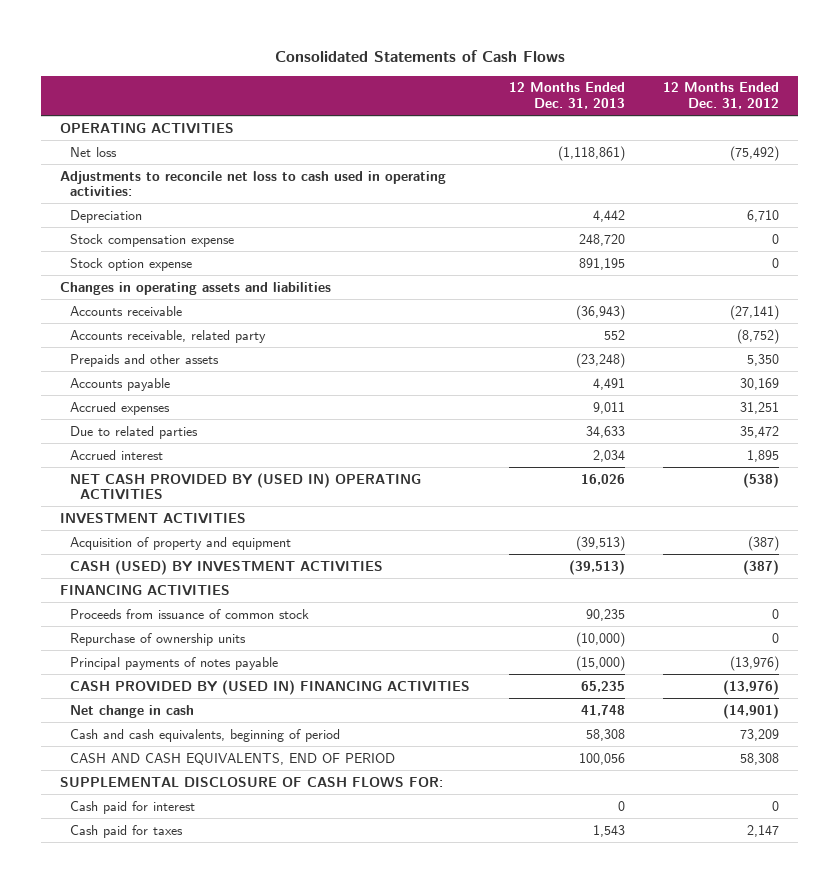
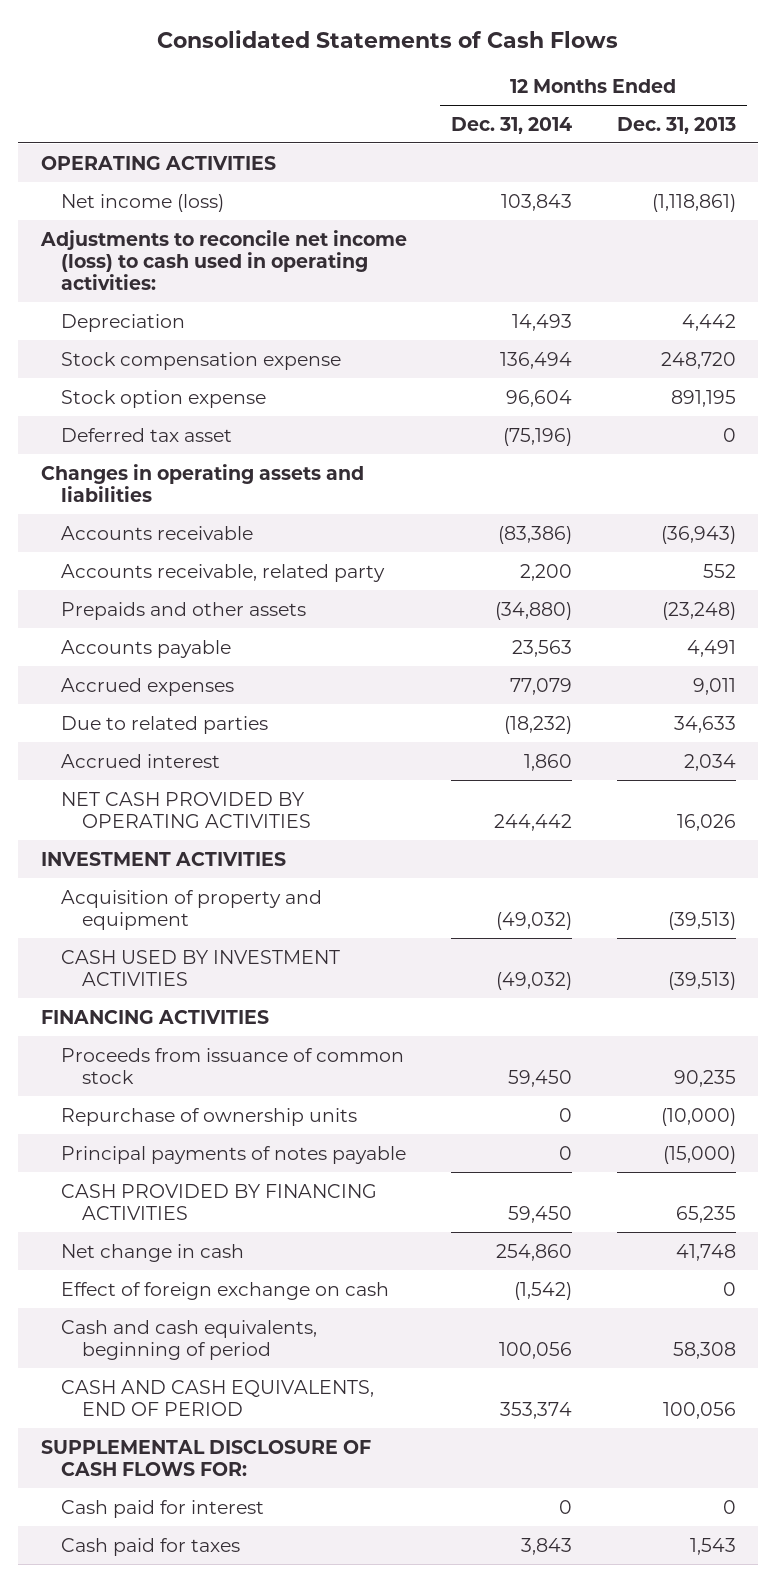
[663,82,780,109] 12 Months Ended Dec. 31, 2012 -> none
none -> [451,116,573,134] Dec. 31, 2014
[70,146,118,157] Net loss -> [61,193,225,212] Net income (loss)
[60,170,447,197] Adjustments to reconcile net loss to cash used in operating activities: -> [39,229,407,291] Adjustments to reconcile net income (loss) to cash used in operating activities:
none -> [61,427,233,442] Deferred tax asset
[70,472,422,501] NET CASH PROVIDED BY (USED IN) OPERATING ACTIVITIES -> [61,791,312,828] NET CASH PROVIDED BY OPERATING ACTIVITIES
[70,559,384,575] CASH (USED) BY INVESTMENT ACTIVITIES -> [61,949,341,986] CASH USED BY INVESTMENT ACTIVITIES
[70,679,471,695] CASH PROVIDED BY (USED IN) FINANCING ACTIVITIES -> [61,1183,378,1220] CASH PROVIDED BY FINANCING ACTIVITIES
none -> [61,1281,390,1300] Effect of foreign exchange on cash

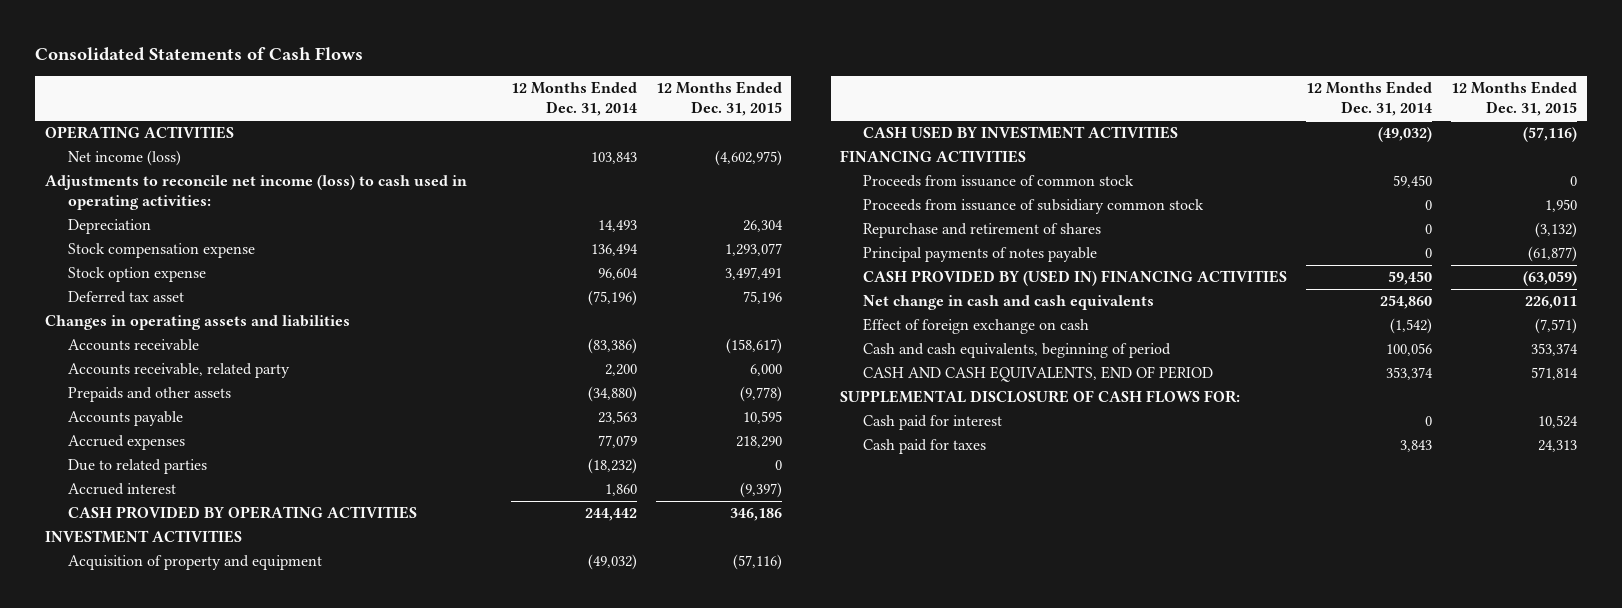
[616,116,736,134] Dec. 31, 2013 -> none
none -> [655,81,782,117] 12 Months Ended Dec. 31, 2015
[61,791,312,828] NET CASH PROVIDED BY OPERATING ACTIVITIES -> [67,506,417,520] CASH PROVIDED BY OPERATING ACTIVITIES
[61,1107,358,1126] Repurchase of ownership units -> none
none -> [863,199,1205,215] Proceeds from issuance of subsidiary common stock
none -> [863,223,1102,239] Repurchase and retirement of shares
[61,1183,378,1220] CASH PROVIDED BY FINANCING ACTIVITIES -> [863,270,1288,287] CASH PROVIDED BY (USED IN) FINANCING ACTIVITIES
[61,1243,245,1262] Net change in cash -> [863,295,1155,311] Net change in cash and cash equivalents

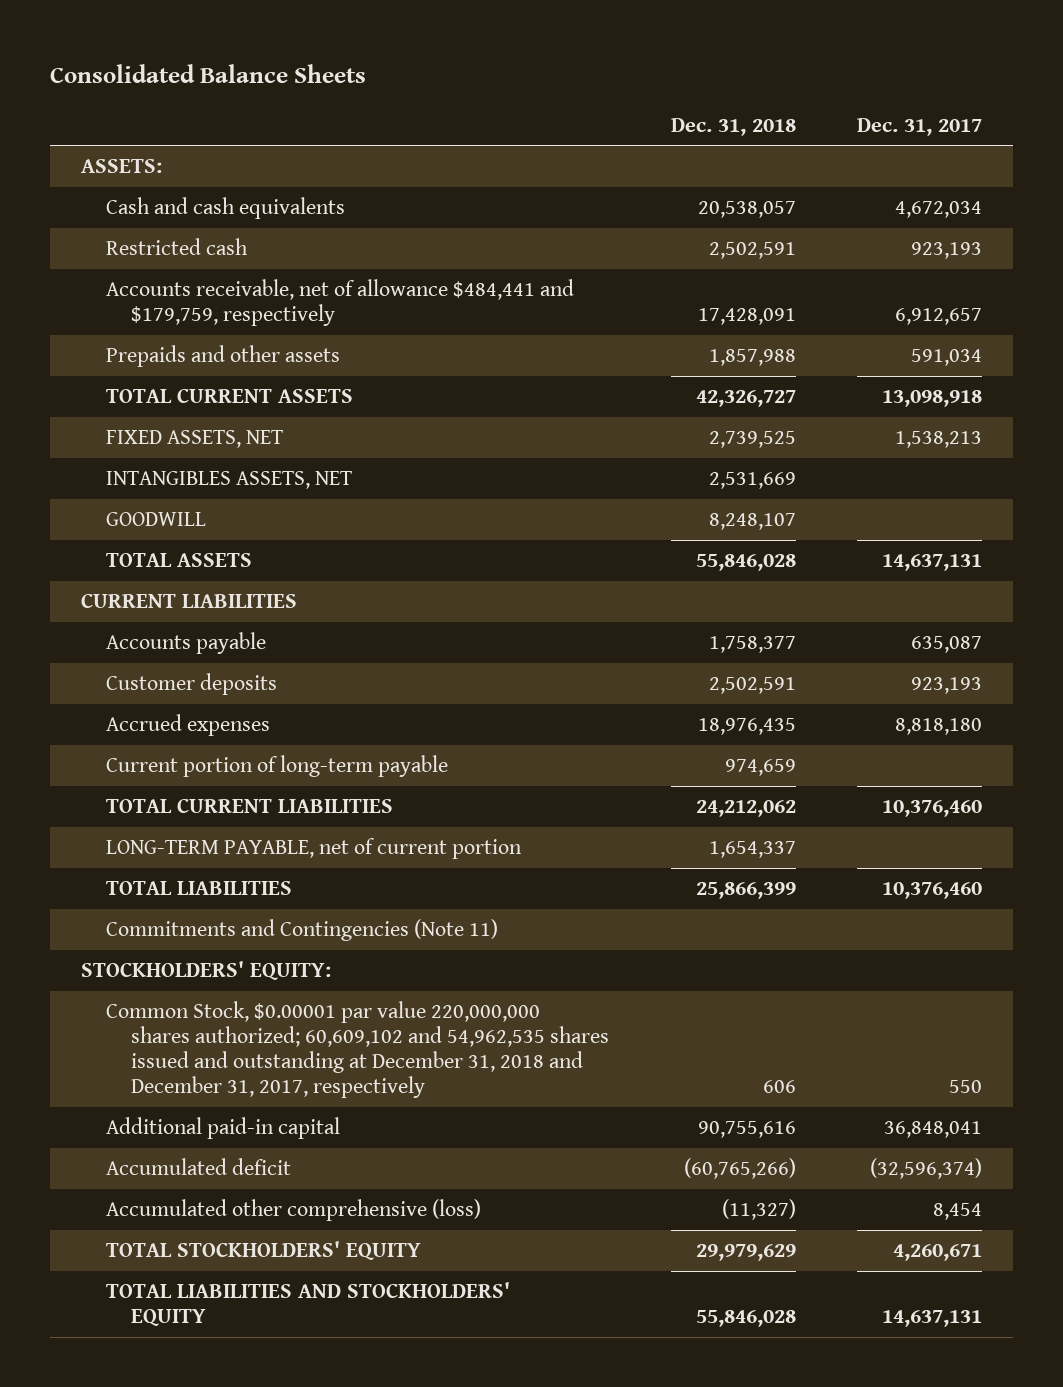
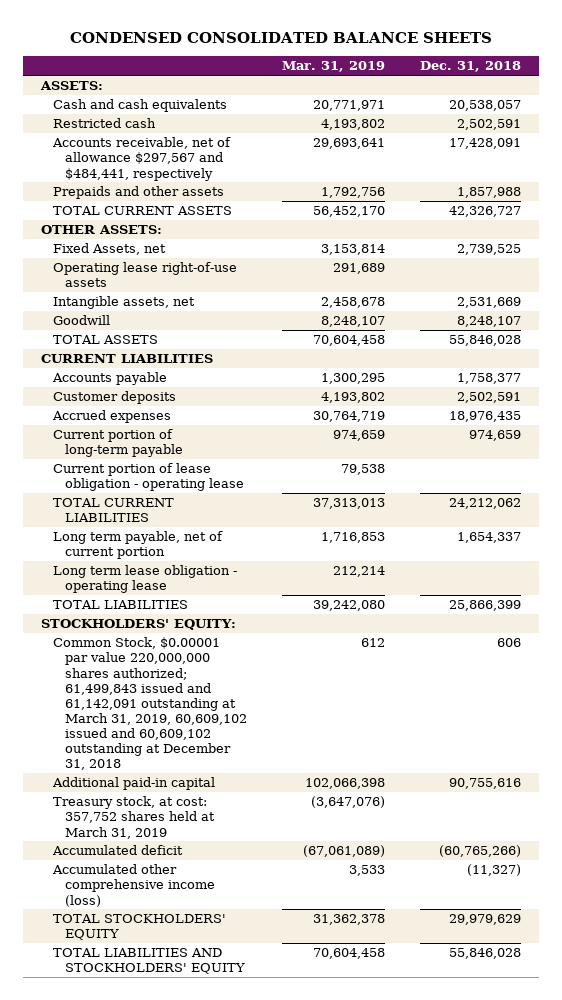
[50,64,367,84] Consolidated Balance Sheets -> [70,32,493,44] CONDENSED CONSOLIDATED BALANCE SHEETS
[857,117,983,136] Dec. 31, 2017 -> none
none -> [282,61,386,73] Mar. 31, 2019
[106,278,575,326] Accounts receivable, net of allowance $484,441 and $179,759, respectively -> [52,137,232,181] Accounts receivable, net of allowance $297,567 and $484,441, respectively
none -> [40,225,162,235] OTHER ASSETS:
[106,429,284,448] FIXED ASSETS, NET -> [53,243,167,256] Fixed Assets, net
none -> [53,262,238,288] Operating lease right-of-use assets
[106,470,353,489] INTANGIBLES ASSETS, NET -> [53,296,196,310] Intangible assets, net
[106,511,207,526] GOODWILL -> [53,315,111,326] Goodwill
none -> [53,463,245,492] Current portion of lease obligation - operating lease
[106,837,523,859] LONG-TERM PAYABLE, net of current portion -> [53,531,224,560] Long term payable, net of current portion
none -> [53,565,238,594] Long term lease obligation - operating lease
[106,918,499,941] Commitments and Contingencies (Note 11) -> none
[106,1000,610,1099] Common Stock, $0.00001 par value 220,000,000 shares authorized; 60,609,102 and 54,962,535 shares issued and outstanding at December 31, 2018 and December 31, 2017, respectively -> [53,637,248,771] Common Stock, $0.00001 par value 220,000,000 shares authorized; 61,499,843 issued and 61,142,091 outstanding at March 31, 2019, 60,609,102 issued and 60,609,102 outstanding at December 31, 2018
none -> [53,796,216,839] Treasury stock, at cost: 357,752 shares held at March 31, 2019
[106,1198,482,1221] Accumulated other comprehensive (loss) -> [52,864,216,907] Accumulated other comprehensive income (loss)

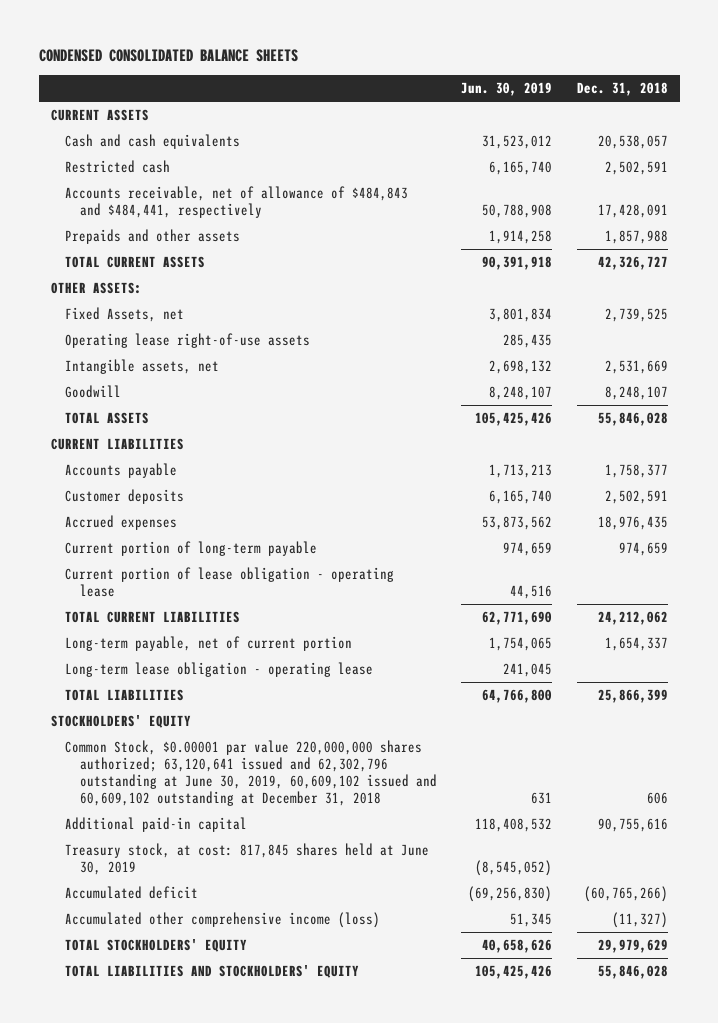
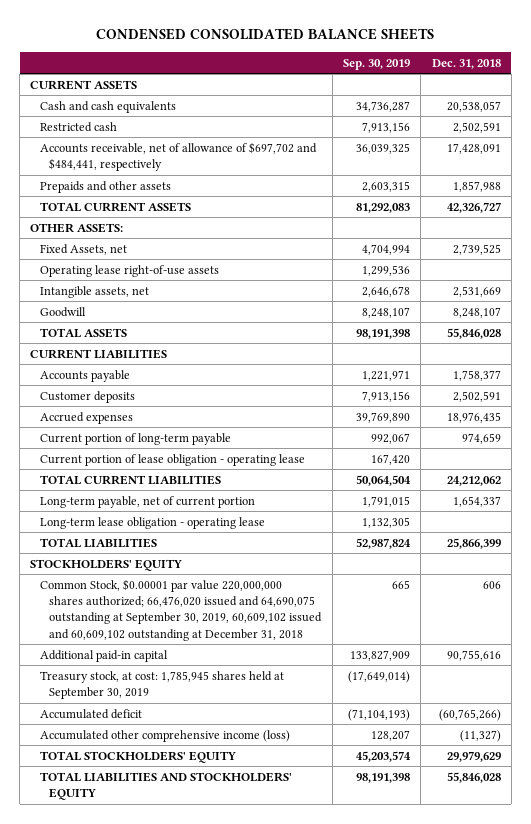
[461,82,553,97] Jun. 30, 2019 -> none
none -> [343,58,411,70] Sep. 30, 2019
[65,185,409,218] Accounts receivable, net of allowance of $484,843 and $484,441, respectively -> [39,141,317,172] Accounts receivable, net of allowance of $697,702 and $484,441, respectively
[65,739,437,806] Common Stock, $0.00001 par value 220,000,000 shares authorized; 63,120,641 issued and 62,302,796 outstanding at June 30, 2019, 60,609,102 issued and 60,609,102 outstanding at December 31, 2018 -> [39,578,323,641] Common Stock, $0.00001 par value 220,000,000 shares authorized; 66,476,020 issued and 64,690,075 outstanding at September 30, 2019, 60,609,102 issued and 60,609,102 outstanding at December 31, 2018
[65,842,430,875] Treasury stock, at cost: 817,845 shares held at June 30, 2019 -> [39,670,284,700] Treasury stock, at cost: 1,785,945 shares held at September 30, 2019

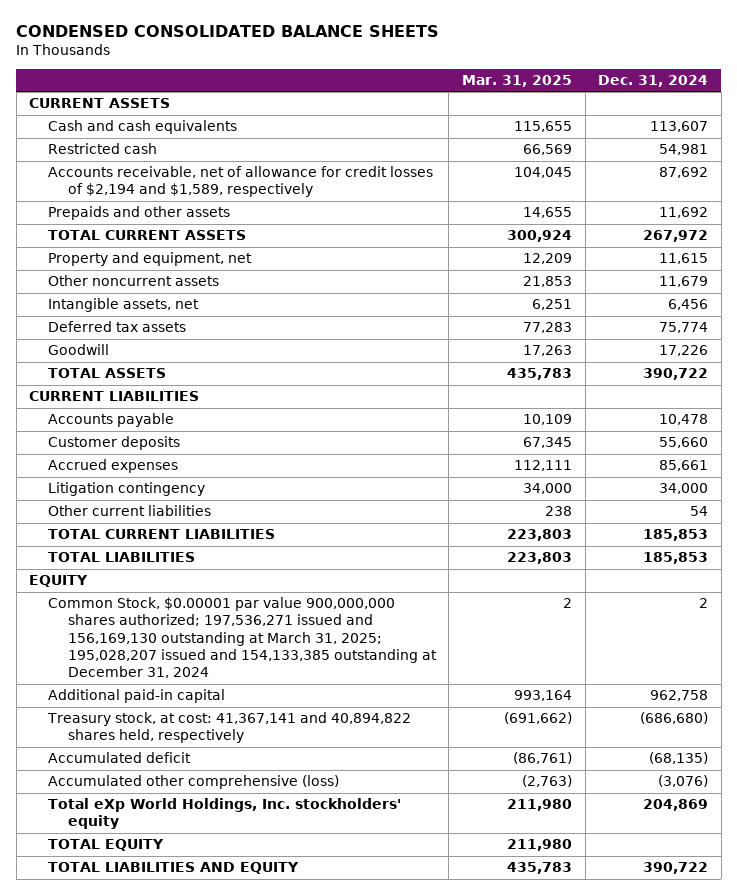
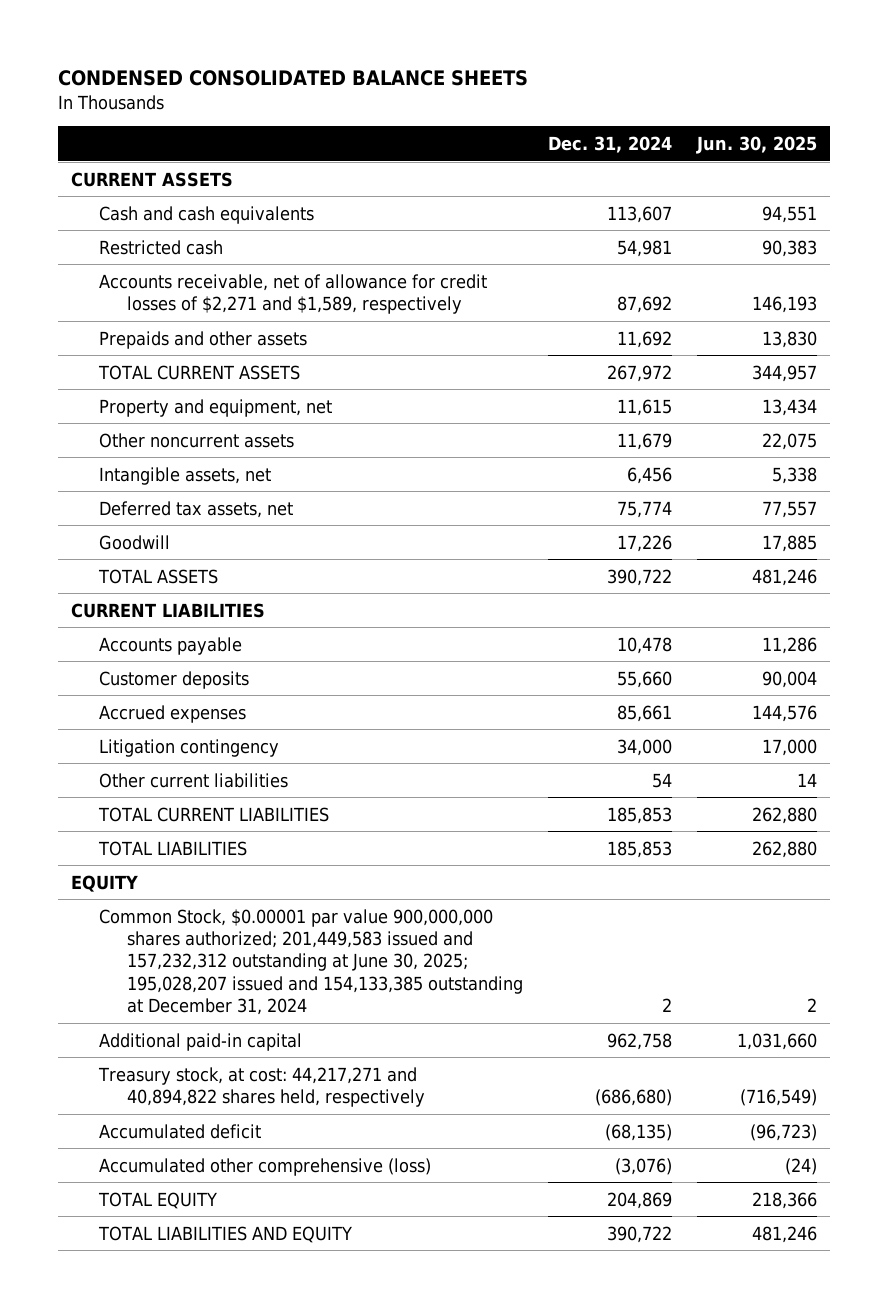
[461,74,572,87] Mar. 31, 2025 -> none
none -> [696,135,818,154] Jun. 30, 2025
[48,166,434,198] Accounts receivable, net of allowance for credit losses of $2,194 and $1,589, respectively -> [98,273,487,314] Accounts receivable, net of allowance for credit losses of $2,271 and $1,589, respectively
[48,321,187,333] Deferred tax assets -> [98,500,293,518] Deferred tax assets, net
[48,597,437,679] Common Stock, $0.00001 par value 900,000,000 shares authorized; 197,536,271 issued and 156,169,130 outstanding at March 31, 2025; 195,028,207 issued and 154,133,385 outstanding at December 31, 2024 -> [98,908,523,1016] Common Stock, $0.00001 par value 900,000,000 shares authorized; 201,449,583 issued and 157,232,312 outstanding at June 30, 2025; 195,028,207 issued and 154,133,385 outstanding at December 31, 2024
[47,712,412,744] Treasury stock, at cost: 41,367,141 and 40,894,822 shares held, respectively -> [97,1066,425,1107] Treasury stock, at cost: 44,217,271 and 40,894,822 shares held, respectively
[48,839,165,852] TOTAL EQUITY -> none
[48,798,402,830] Total eXp World Holdings, Inc. stockholders' equity -> [97,1191,217,1209] TOTAL EQUITY

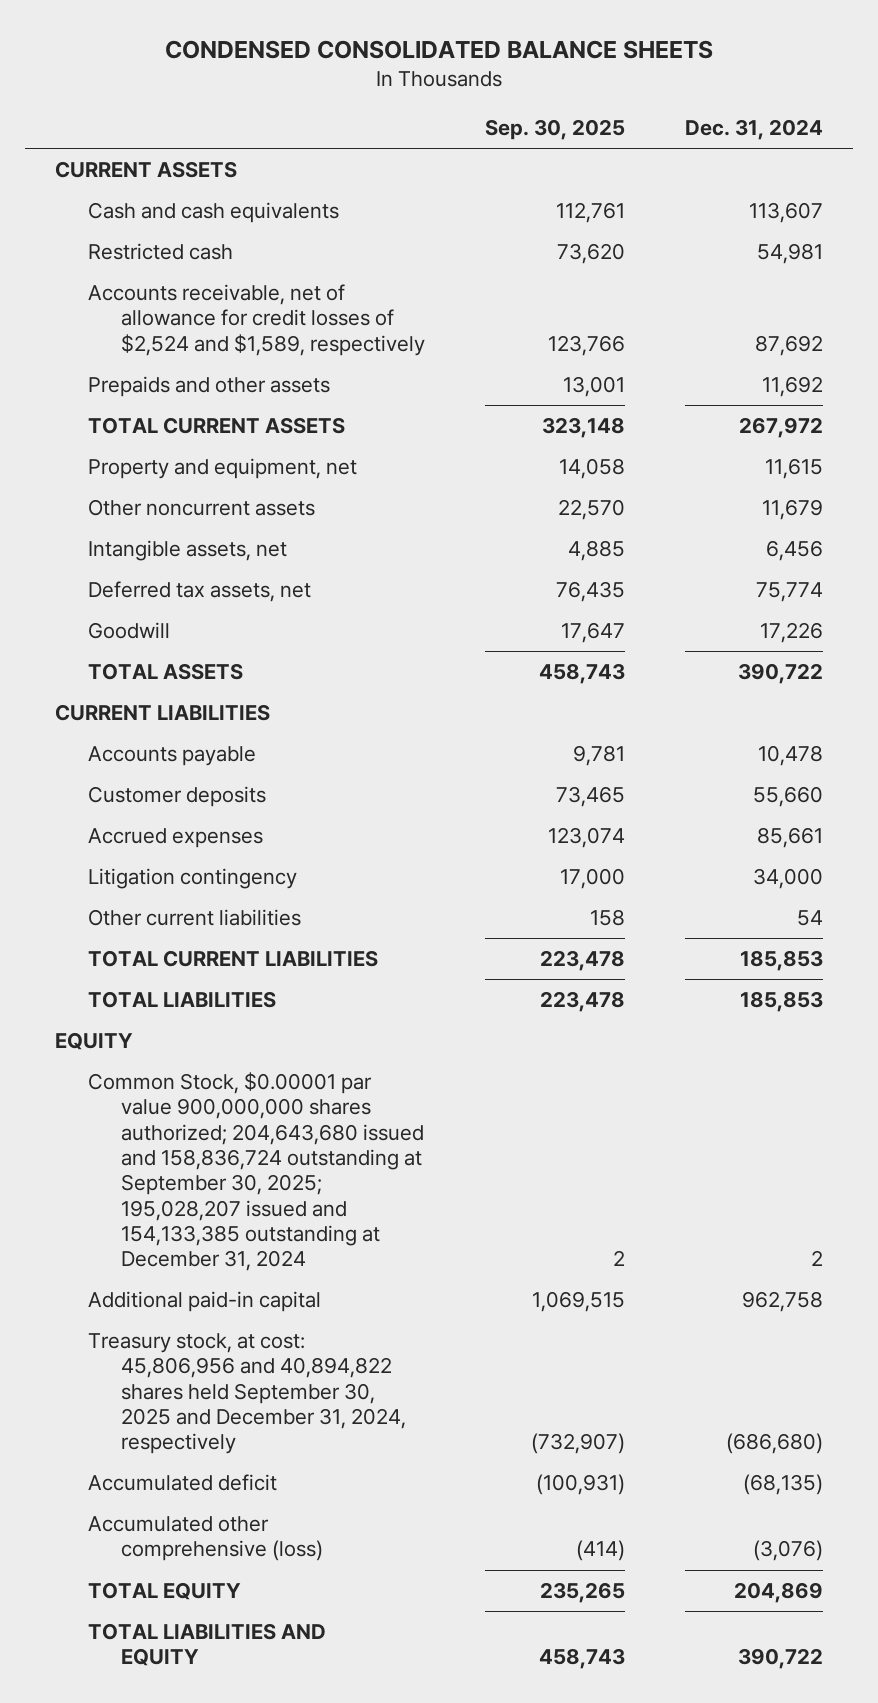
[696,135,818,154] Jun. 30, 2025 -> none
none -> [485,119,626,141] Sep. 30, 2025
[98,273,487,314] Accounts receivable, net of allowance for credit losses of $2,271 and $1,589, respectively -> [88,284,426,356] Accounts receivable, net of allowance for credit losses of $2,524 and $1,589, respectively
[98,908,523,1016] Common Stock, $0.00001 par value 900,000,000 shares authorized; 201,449,583 issued and 157,232,312 outstanding at June 30, 2025; 195,028,207 issued and 154,133,385 outstanding at December 31, 2024 -> [88,1072,425,1272] Common Stock, $0.00001 par value 900,000,000 shares authorized; 204,643,680 issued and 158,836,724 outstanding at September 30, 2025; 195,028,207 issued and 154,133,385 outstanding at December 31, 2024
[97,1066,425,1107] Treasury stock, at cost: 44,217,271 and 40,894,822 shares held, respectively -> [88,1333,407,1455] Treasury stock, at cost: 45,806,956 and 40,894,822 shares held September 30, 2025 and December 31, 2024, respectively

